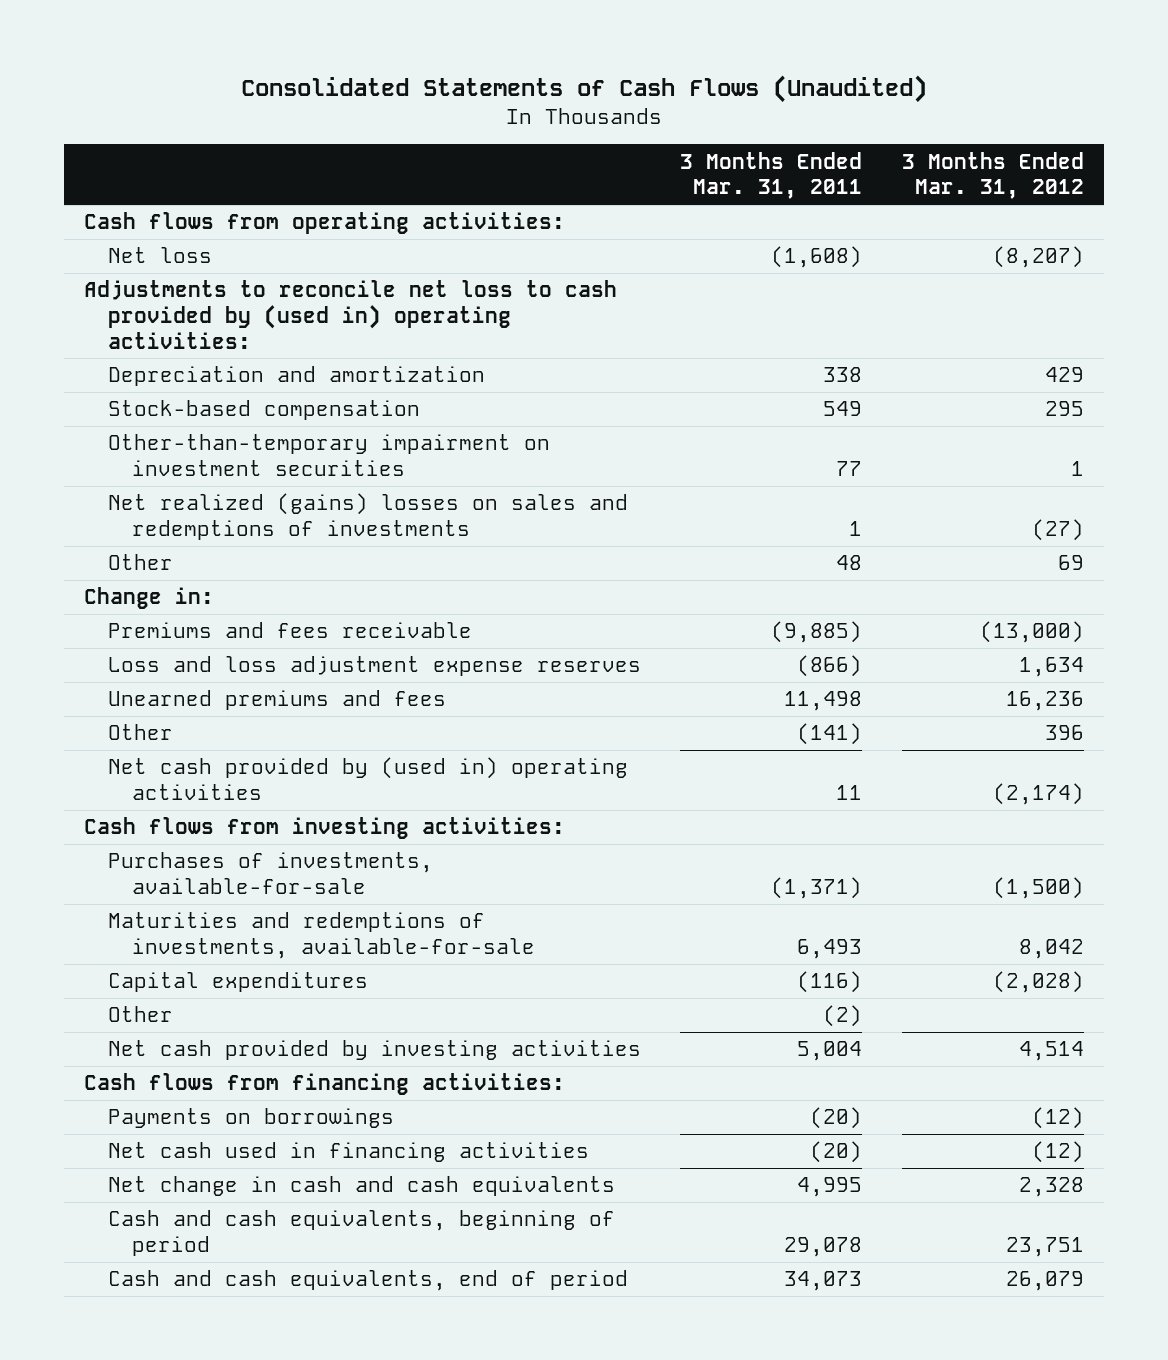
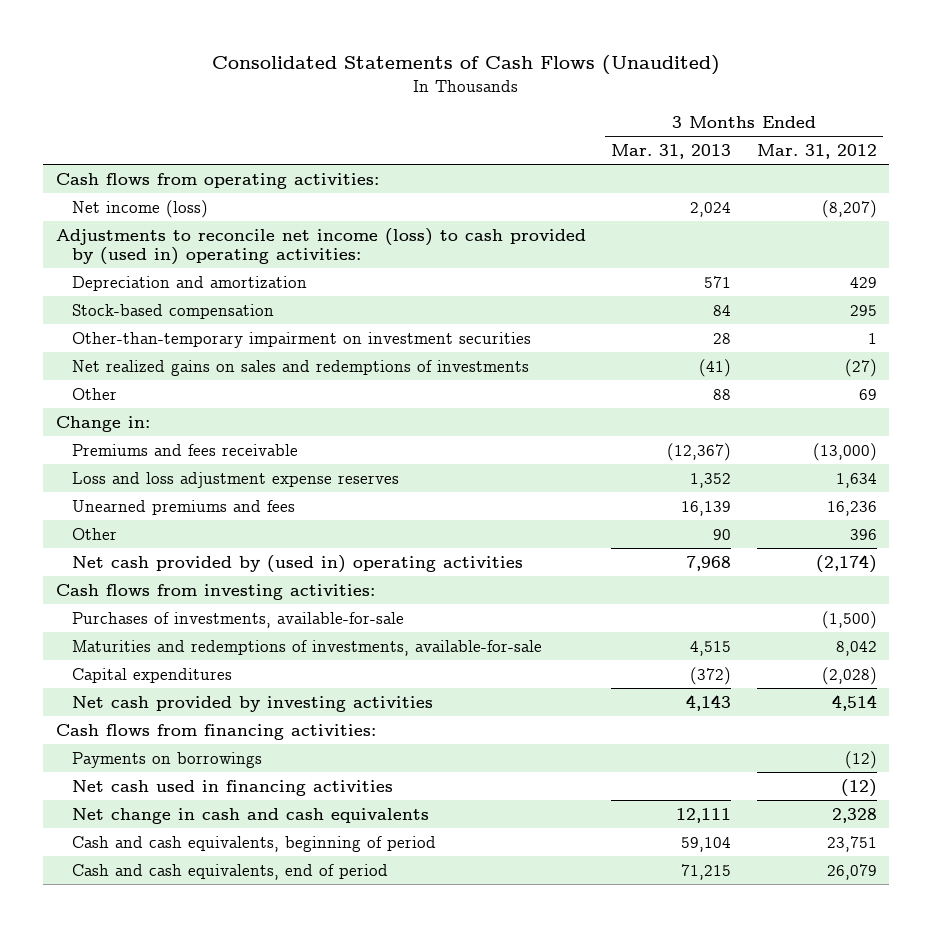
[680,151,863,200] 3 Months Ended Mar. 31, 2011 -> none
none -> [611,143,732,159] Mar. 31, 2013
[107,247,212,264] Net loss -> [71,199,208,218] Net income (loss)
[83,280,617,349] Adjustments to reconcile net loss to cash provided by (used in) operating activities: -> [55,227,586,265] Adjustments to reconcile net income (loss) to cash provided by (used in) operating activities:
[107,493,628,540] Net realized (gains) losses on sales and redemptions of investments -> [71,359,529,376] Net realized gains on sales and redemptions of investments
[107,1006,173,1023] Other -> none

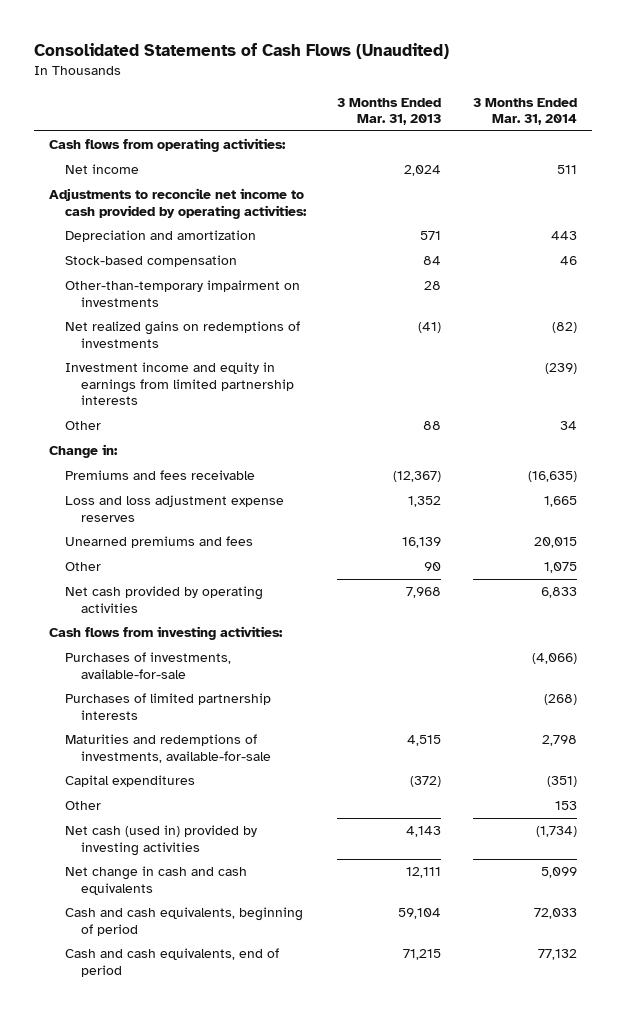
[756,143,877,159] Mar. 31, 2012 -> none
none -> [472,97,577,126] 3 Months Ended Mar. 31, 2014
[71,199,208,218] Net income (loss) -> [65,164,140,175] Net income
[55,227,586,265] Adjustments to reconcile net income (loss) to cash provided by (used in) operating activities: -> [49,188,308,219] Adjustments to reconcile net income to cash provided by operating activities:
[71,331,531,348] Other-than-temporary impairment on investment securities -> [65,280,301,307] Other-than-temporary impairment on investments
[71,359,529,376] Net realized gains on sales and redemptions of investments -> [65,321,301,348] Net realized gains on redemptions of investments
none -> [65,362,294,406] Investment income and equity in earnings from limited partnership interests
[71,554,523,573] Net cash provided by (used in) operating activities -> [65,586,264,613] Net cash provided by operating activities
none -> [65,693,272,720] Purchases of limited partnership interests
[55,723,376,740] Cash flows from financing activities: -> none
[71,751,262,768] Payments on borrowings -> none
[71,779,393,796] Net cash used in financing activities -> none
none -> [65,801,102,811] Other
[71,695,433,712] Net cash provided by investing activities -> [65,825,258,856] Net cash (used in) provided by investing activities

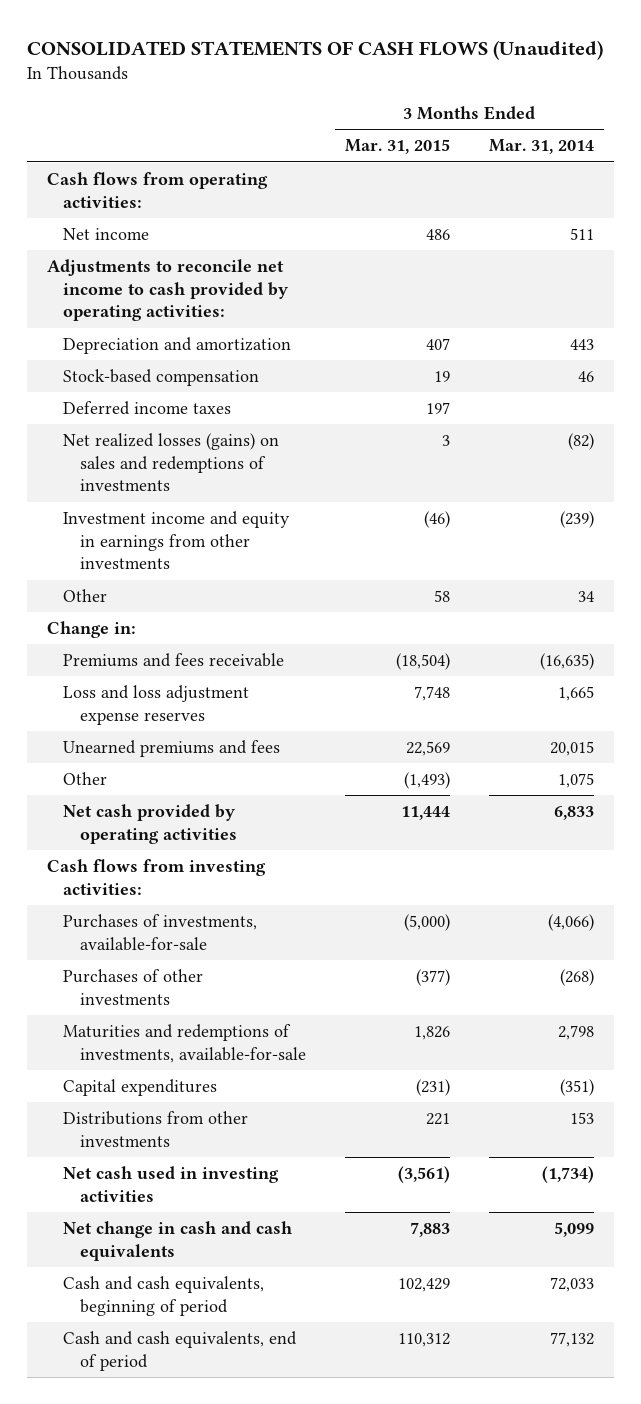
[33,42,449,59] Consolidated Statements of Cash Flows (Unaudited) -> [27,40,604,61] CONSOLIDATED STATEMENTS OF CASH FLOWS (Unaudited)
[337,97,442,126] 3 Months Ended Mar. 31, 2013 -> none
none -> [344,139,450,155] Mar. 31, 2015
[65,280,301,307] Other-than-temporary impairment on investments -> none
none -> [63,400,232,415] Deferred income taxes
[65,321,301,348] Net realized gains on redemptions of investments -> [63,432,280,492] Net realized losses (gains) on sales and redemptions of investments
[65,362,294,406] Investment income and equity in earnings from limited partnership interests -> [63,510,291,570] Investment income and equity in earnings from other investments
[65,693,272,720] Purchases of limited partnership interests -> [63,968,204,1005] Purchases of other investments
[65,801,102,811] Other -> [63,1110,249,1147] Distributions from other investments
[65,825,258,856] Net cash (used in) provided by investing activities -> [63,1165,280,1202] Net cash used in investing activities

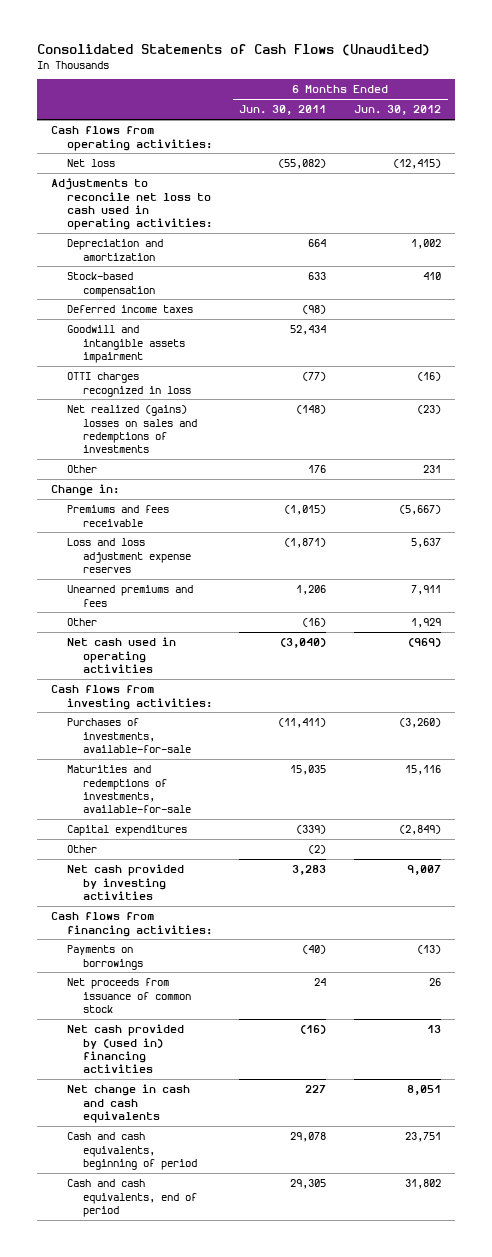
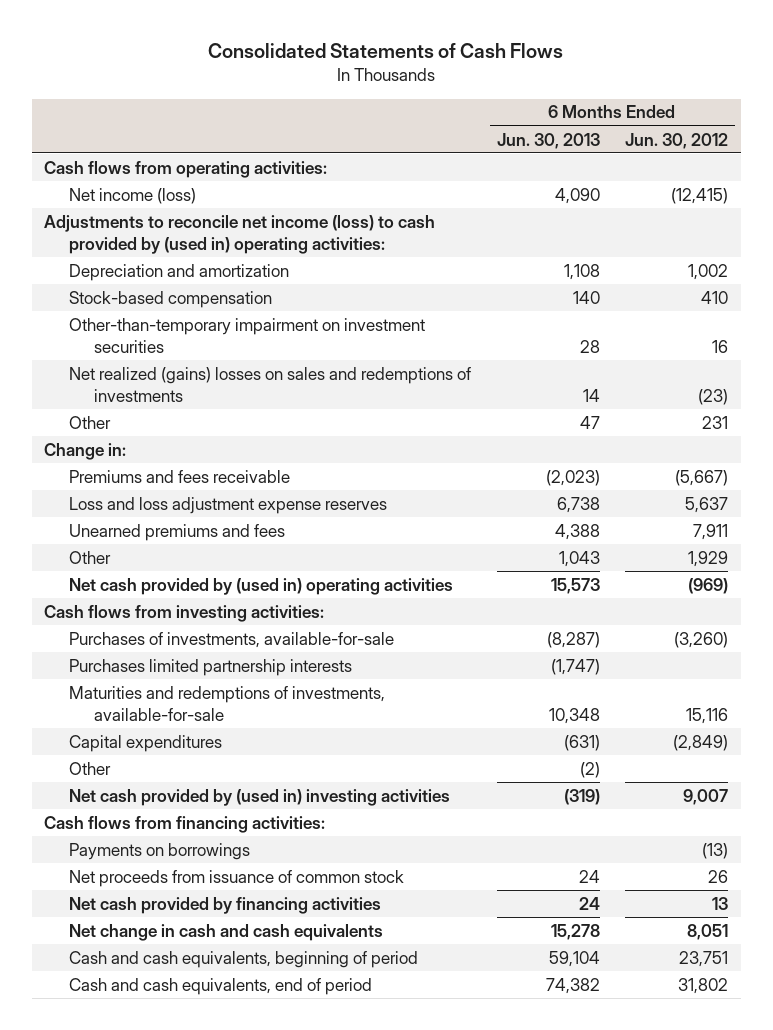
[37,44,431,57] Consolidated Statements of Cash Flows (Unaudited) -> [208,43,564,59] Consolidated Statements of Cash Flows
[239,105,327,116] Jun. 30, 2011 -> none
none -> [496,132,600,149] Jun. 30, 2013
[66,159,115,168] Net loss -> [68,187,196,204] Net income (loss)
[51,178,212,231] Adjustments to reconcile net loss to cash used in operating activities: -> [44,214,436,254] Adjustments to reconcile net income (loss) to cash provided by (used in) operating activities:
[66,305,193,314] Deferred income taxes -> none
[66,325,185,363] Goodwill and intangible assets impairment -> none
[66,372,191,397] OTTI charges recognized in loss -> none
none -> [68,317,425,353] Other-than-temporary impairment on investment securities
[66,637,176,673] Net cash used in operating activities -> [68,577,453,595] Net cash provided by (used in) operating activities
none -> [68,658,352,676] Purchases limited partnership interests
[66,864,184,900] Net cash provided by investing activities -> [68,788,450,806] Net cash provided by (used in) investing activities
[66,1024,184,1074] Net cash provided by (used in) financing activities -> [68,896,381,914] Net cash provided by financing activities

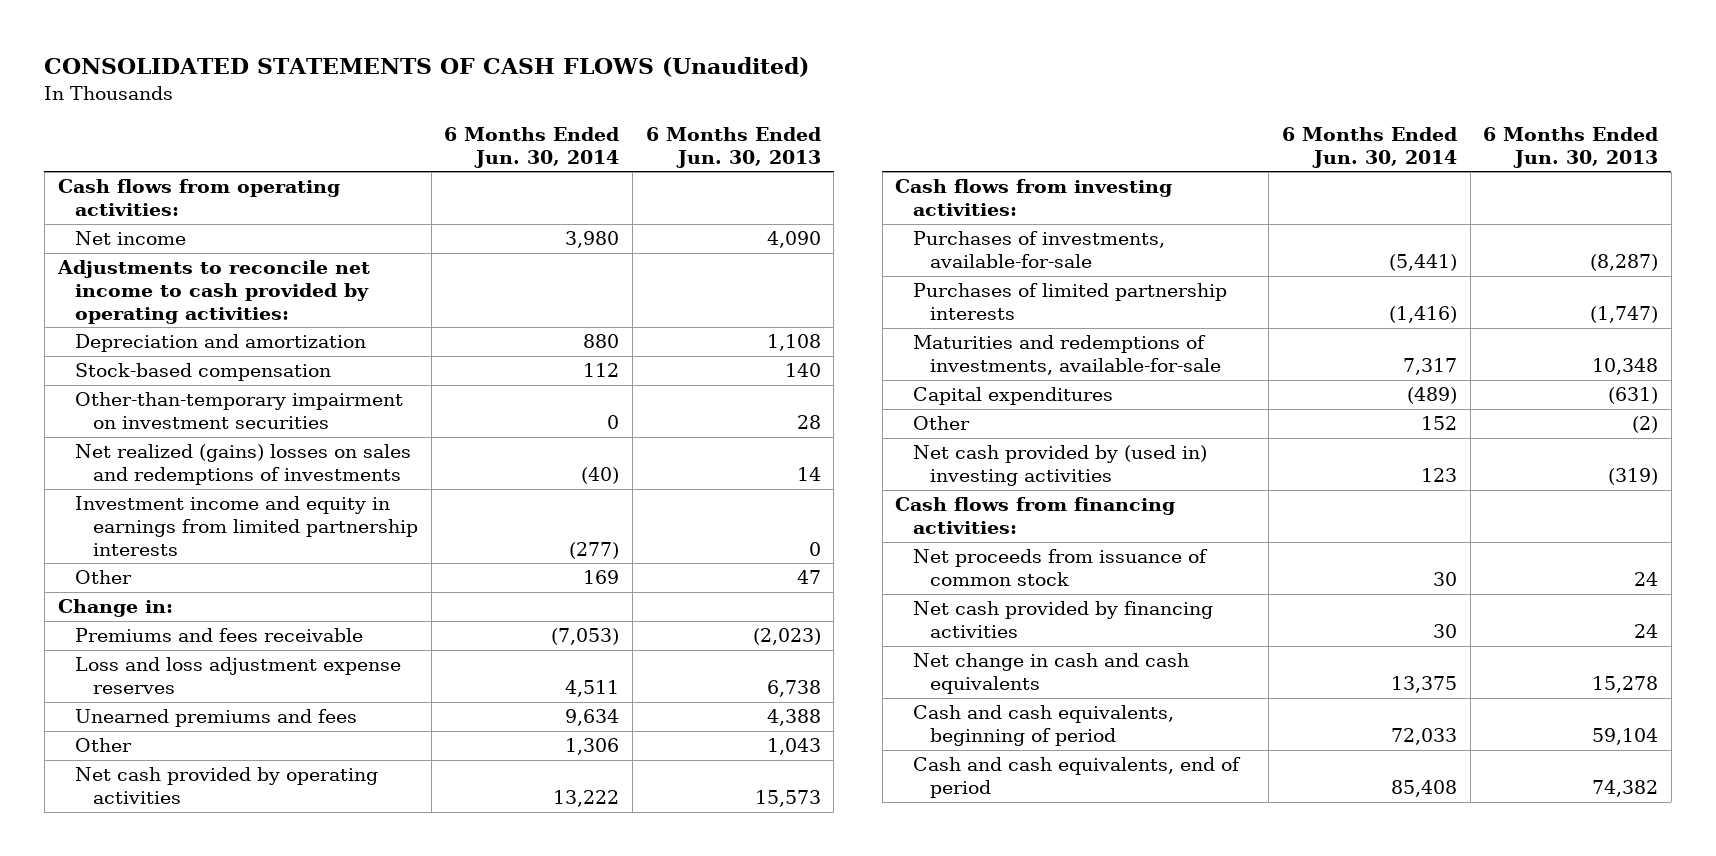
[208,43,564,59] Consolidated Statements of Cash Flows -> [44,57,810,78] CONSOLIDATED STATEMENTS OF CASH FLOWS (Unaudited)
[625,132,729,149] Jun. 30, 2012 -> none
none -> [444,126,620,168] 6 Months Ended Jun. 30, 2014
[68,187,196,204] Net income (loss) -> [75,231,187,246] Net income
[44,214,436,254] Adjustments to reconcile net income (loss) to cash provided by (used in) operating activities: -> [56,260,370,325] Adjustments to reconcile net income to cash provided by operating activities:
none -> [75,496,418,557] Investment income and equity in earnings from limited partnership interests
[68,577,453,595] Net cash provided by (used in) operating activities -> [75,767,379,805] Net cash provided by operating activities
[68,658,352,676] Purchases limited partnership interests -> [912,283,1227,321] Purchases of limited partnership interests
[68,842,250,860] Payments on borrowings -> none

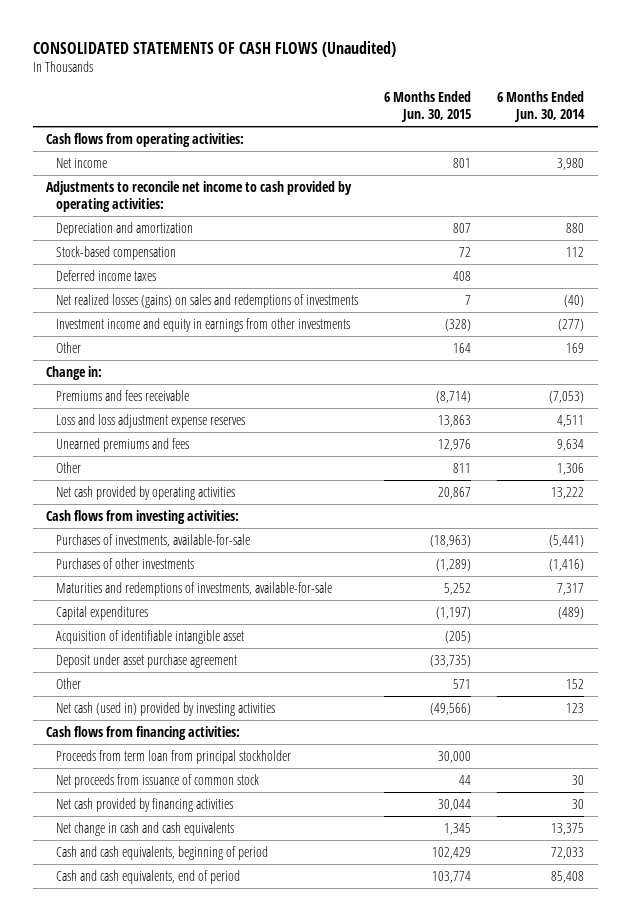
[645,126,821,168] 6 Months Ended Jun. 30, 2013 -> none
none -> [384,90,472,123] 6 Months Ended Jun. 30, 2015
[75,392,404,430] Other-than-temporary impairment on investment securities -> none
none -> [56,269,157,281] Deferred income taxes
[75,444,412,486] Net realized (gains) losses on sales and redemptions of investments -> [56,293,359,308] Net realized losses (gains) on sales and redemptions of investments
[75,496,418,557] Investment income and equity in earnings from limited partnership interests -> [56,317,351,332] Investment income and equity in earnings from other investments
[912,283,1227,321] Purchases of limited partnership interests -> [56,557,195,569] Purchases of other investments
none -> [56,629,245,644] Acquisition of identifiable intangible asset
none -> [56,653,238,668] Deposit under asset purchase agreement
[912,445,1207,487] Net cash provided by (used in) investing activities -> [56,701,276,716] Net cash (used in) provided by investing activities
none -> [56,749,292,764] Proceeds from term loan from principal stockholder

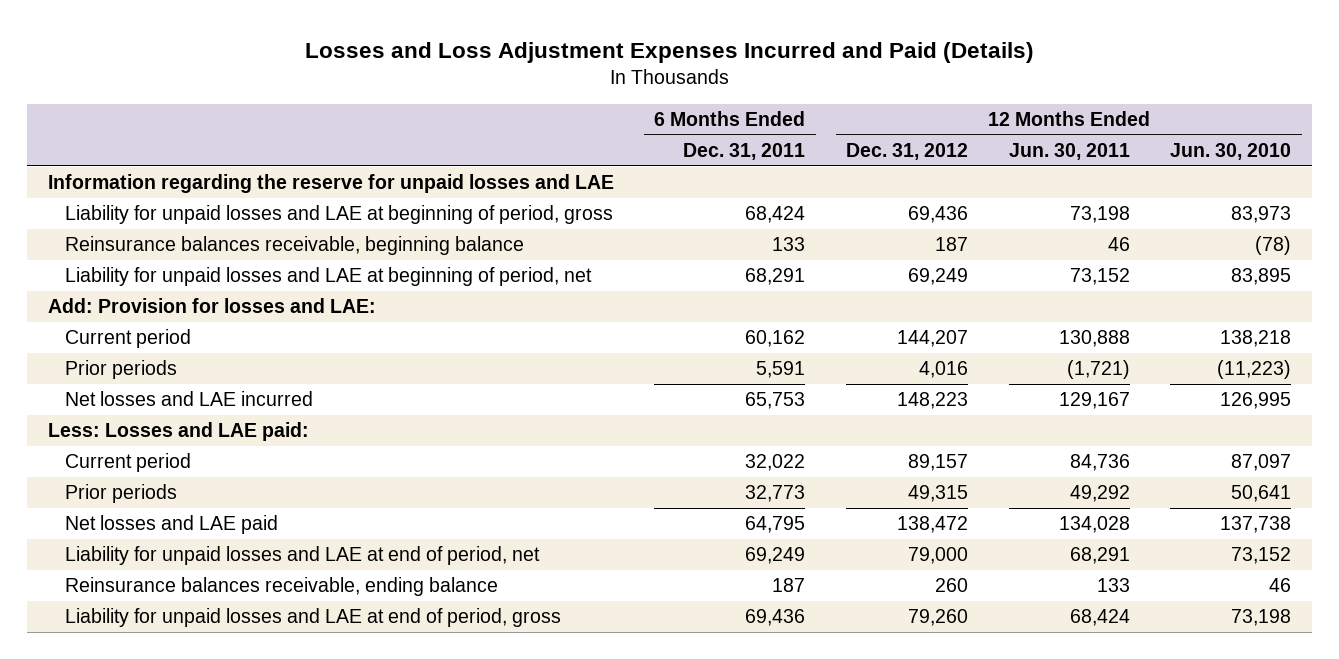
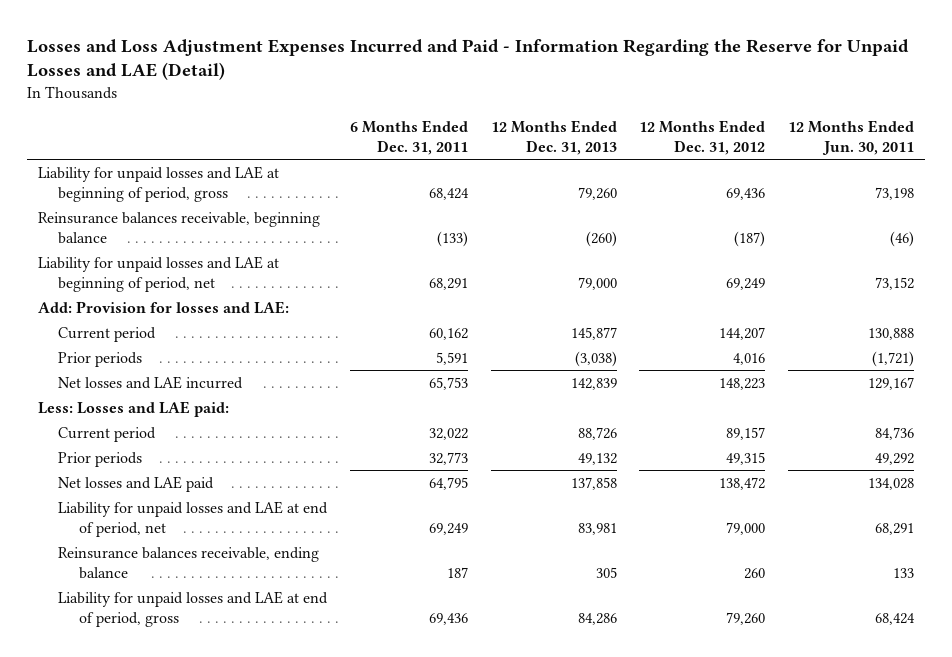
[304,41,1034,63] Losses and Loss Adjustment Expenses Incurred and Paid (Details) -> [26,38,909,81] Losses and Loss Adjustment Expenses Incurred and Paid - Information Regarding the Reserve for Unpaid Losses and LAE (Detail)
[1170,143,1292,161] Jun. 30, 2010 -> none
none -> [490,119,617,155] 12 Months Ended Dec. 31, 2013
[47,174,614,194] Information regarding the reserve for unpaid losses and LAE -> none
[772,237,806,252] 133 -> [437,230,469,247] (133)
[935,237,969,252] 187 -> [734,230,766,247] (187)
[1107,237,1130,252] 46 -> [889,230,914,247] (46)

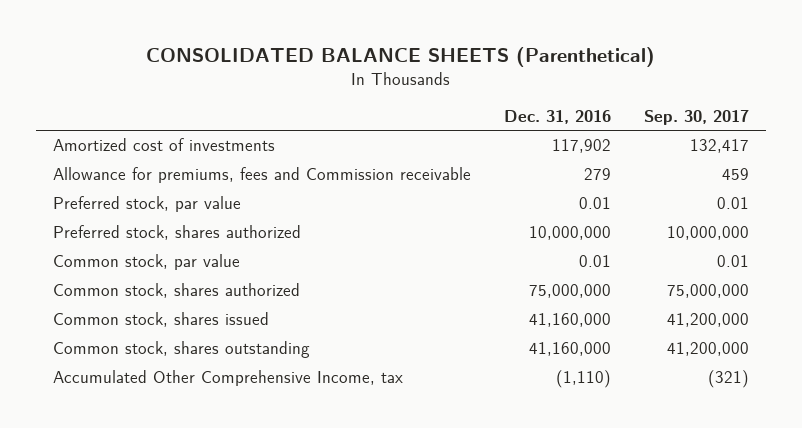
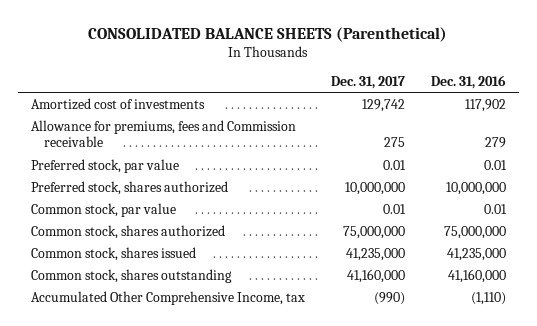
[644,109,750,125] Sep. 30, 2017 -> none
none -> [330,75,405,89] Dec. 31, 2017
[528,313,611,328] 41,160,000 -> [446,247,506,261] 41,235,000

